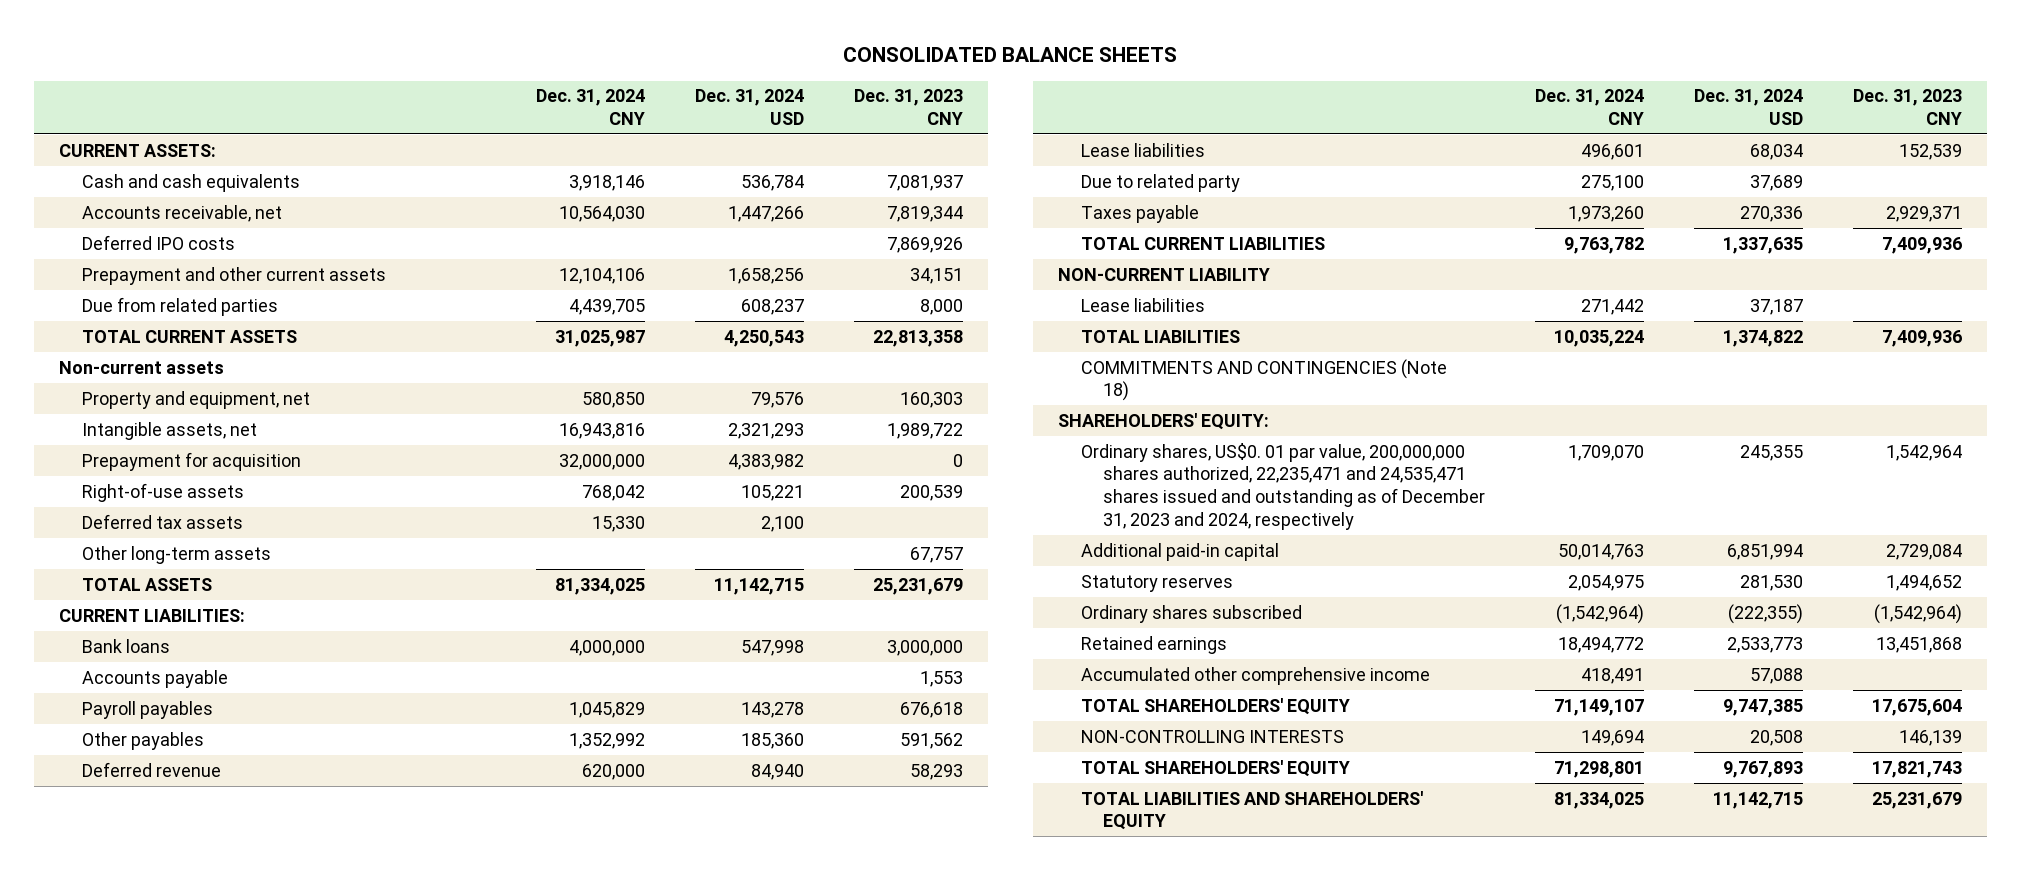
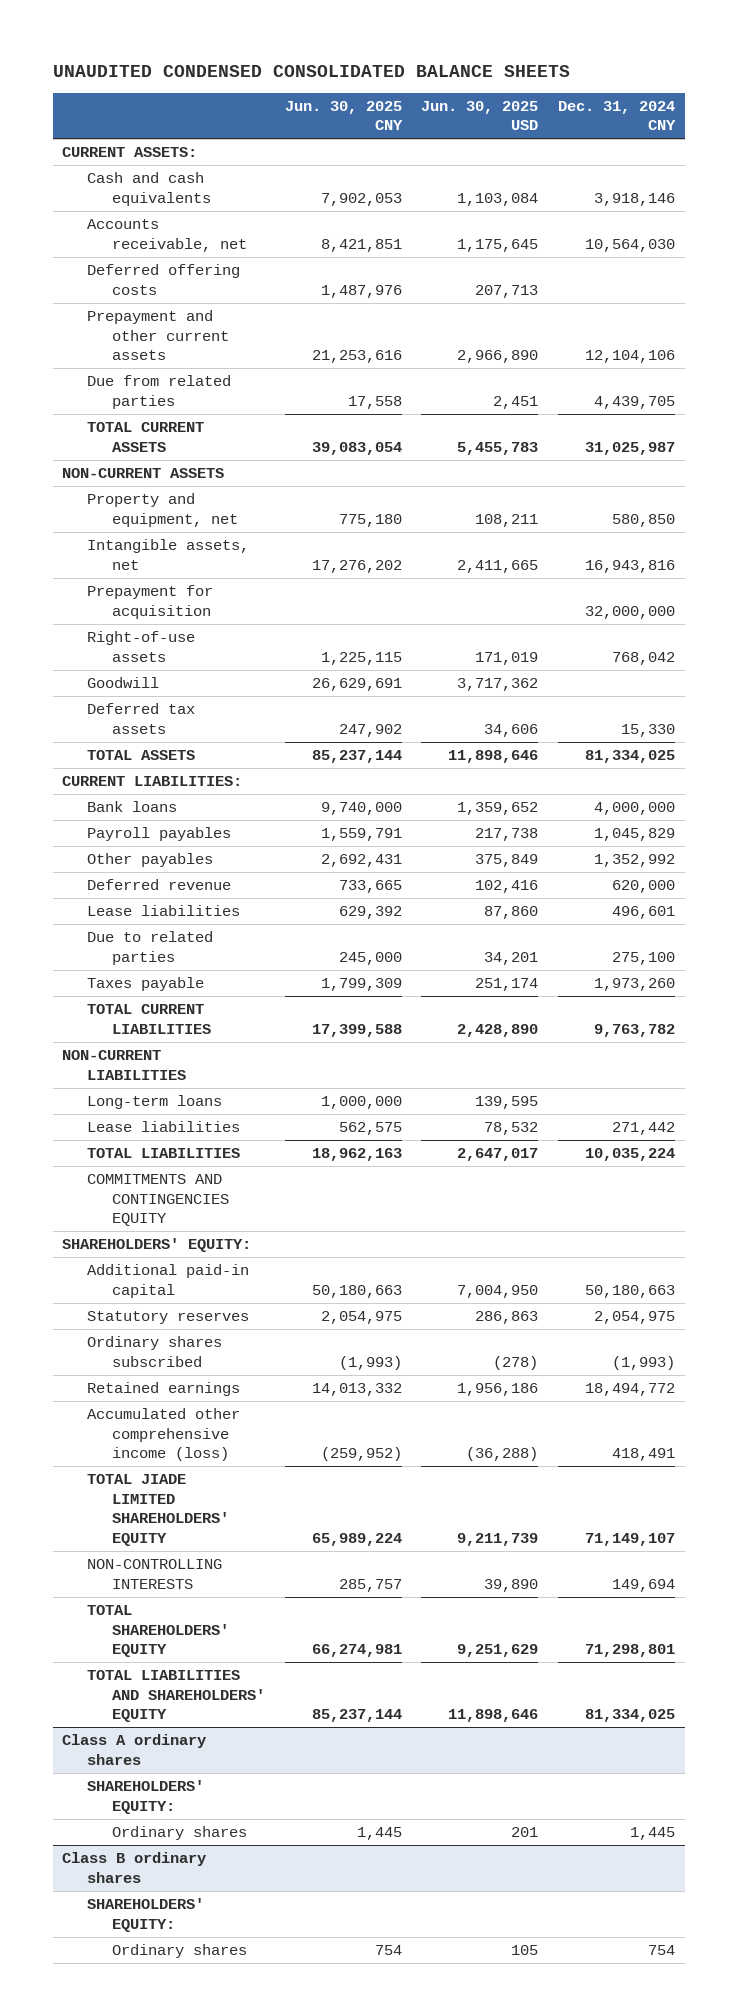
[843,47,1178,63] CONSOLIDATED BALANCE SHEETS -> [52,64,570,77] UNAUDITED CONDENSED CONSOLIDATED BALANCE SHEETS
[695,89,805,125] Dec. 31, 2024 USD -> none
[853,89,963,125] Dec. 31, 2023 CNY -> none
none -> [284,100,403,131] Jun. 30, 2025 CNY
none -> [421,100,539,131] Jun. 30, 2025 USD
[81,234,235,250] Deferred IPO costs -> [87,264,241,295] Deferred offering costs
[59,360,225,374] Non-current assets -> [62,468,225,479] NON-CURRENT ASSETS
none -> [87,677,160,689] Goodwill
[81,545,271,564] Other long-term assets -> none
[81,669,228,688] Accounts payable -> none
[1080,173,1240,192] Due to related party -> [87,931,214,965] Due to related parties
[1057,267,1270,281] NON-CURRENT LIABILITY -> [62,1050,187,1080] NON-CURRENT LIABILITIES
none -> [87,1095,223,1110] Long-term loans
[1080,358,1447,402] COMMITMENTS AND CONTINGENCIES (Note 18) -> [87,1174,230,1227] COMMITMENTS AND CONTINGENCIES EQUITY
[1080,442,1486,530] Ordinary shares, US$0. 01 par value, 200,000,000 shares authorized, 22,235,471 and 24,535,471 shares issued and outstanding as of December 31, 2023 and 2024, respectively -> none
[1558,543,1645,560] 50,014,763 -> [585,1284,676,1298] 50,180,663
[1556,603,1645,624] (1,542,964) -> [612,1355,676,1370] (1,993)
[1080,666,1430,685] Accumulated other comprehensive income -> [87,1408,241,1462] Accumulated other comprehensive income (loss)
[1080,697,1350,715] TOTAL SHAREHOLDERS' EQUITY -> [87,1474,230,1546] TOTAL JIADE LIMITED SHAREHOLDERS' EQUITY
none -> [62,1734,207,1765] Class A ordinary shares
none -> [87,1780,205,1814] SHAREHOLDERS' EQUITY:
none -> [112,1826,248,1841] Ordinary shares
none -> [62,1852,207,1883] Class B ordinary shares
none -> [87,1898,205,1932] SHAREHOLDERS' EQUITY:
none -> [112,1944,248,1959] Ordinary shares

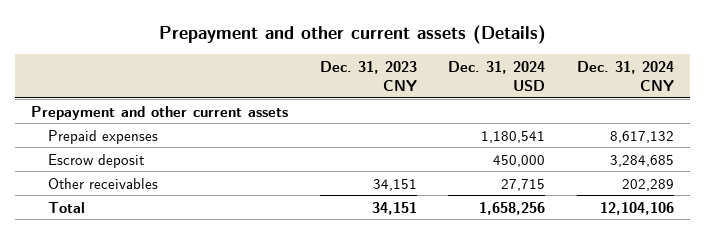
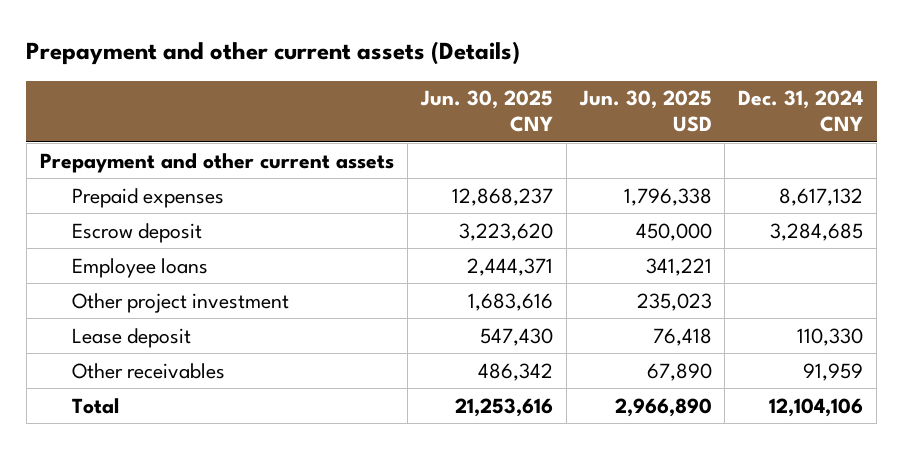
[319,60,417,91] Dec. 31, 2023 CNY -> none
[448,60,546,91] Dec. 31, 2024 USD -> none
none -> [419,90,553,133] Jun. 30, 2025 CNY
none -> [578,90,712,133] Jun. 30, 2025 USD
none -> [72,257,209,278] Employee loans
none -> [72,292,290,313] Other project investment
none -> [72,327,192,348] Lease deposit
[622,178,675,191] 202,289 -> [803,362,864,381] 91,959

